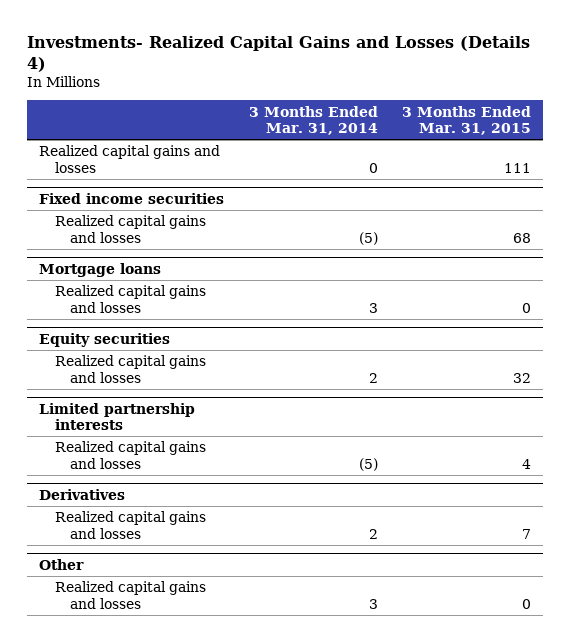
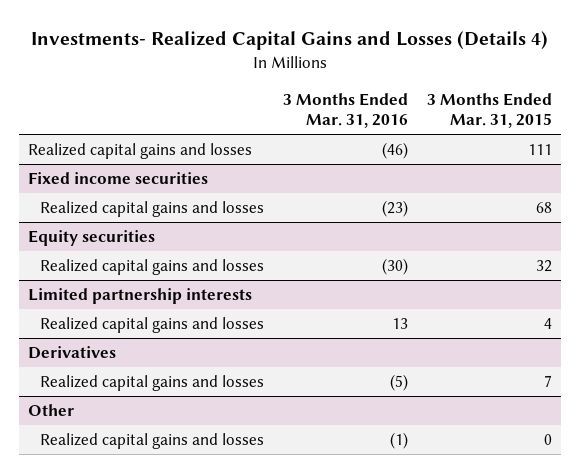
[248,105,378,135] 3 Months Ended Mar. 31, 2014 -> none
none -> [282,92,408,129] 3 Months Ended Mar. 31, 2016
[39,262,162,277] Mortgage loans -> none
[54,285,206,313] Realized capital gains and losses -> none

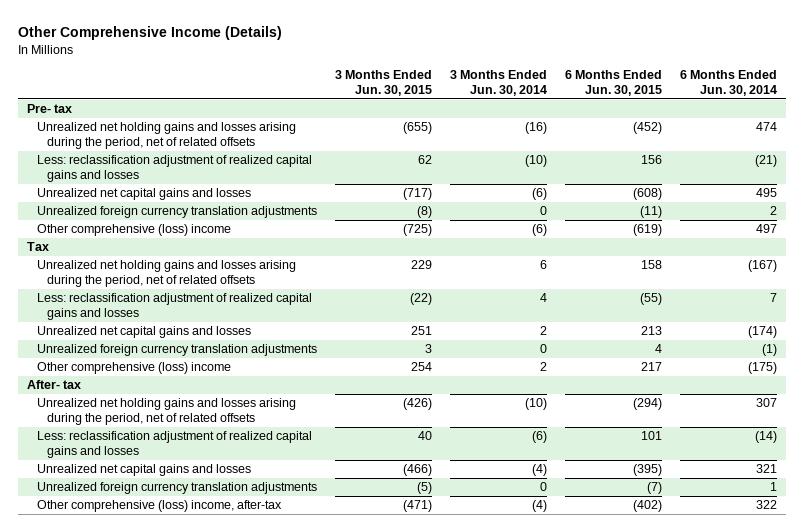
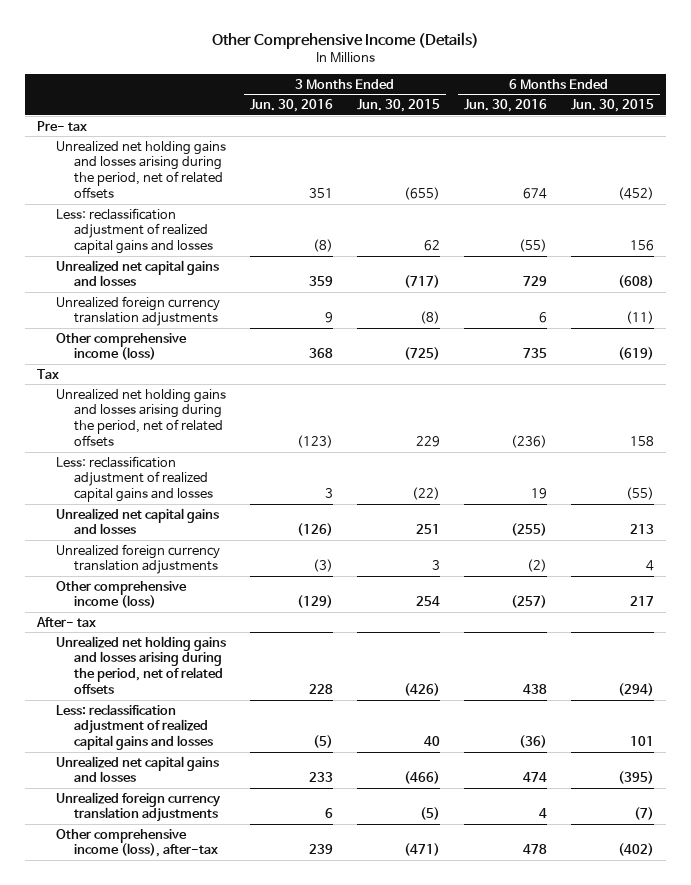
[449,70,547,97] 3 Months Ended Jun. 30, 2014 -> none
[679,70,777,97] 6 Months Ended Jun. 30, 2014 -> none
none -> [249,99,333,113] Jun. 30, 2016
none -> [463,99,547,113] Jun. 30, 2016
[36,224,231,237] Other comprehensive (loss) income -> [55,332,187,361] Other comprehensive income (loss)
[36,362,231,375] Other comprehensive (loss) income -> [55,580,187,609] Other comprehensive income (loss)
[36,500,282,513] Other comprehensive (loss) income, after-tax -> [55,828,219,858] Other comprehensive income (loss), after-tax

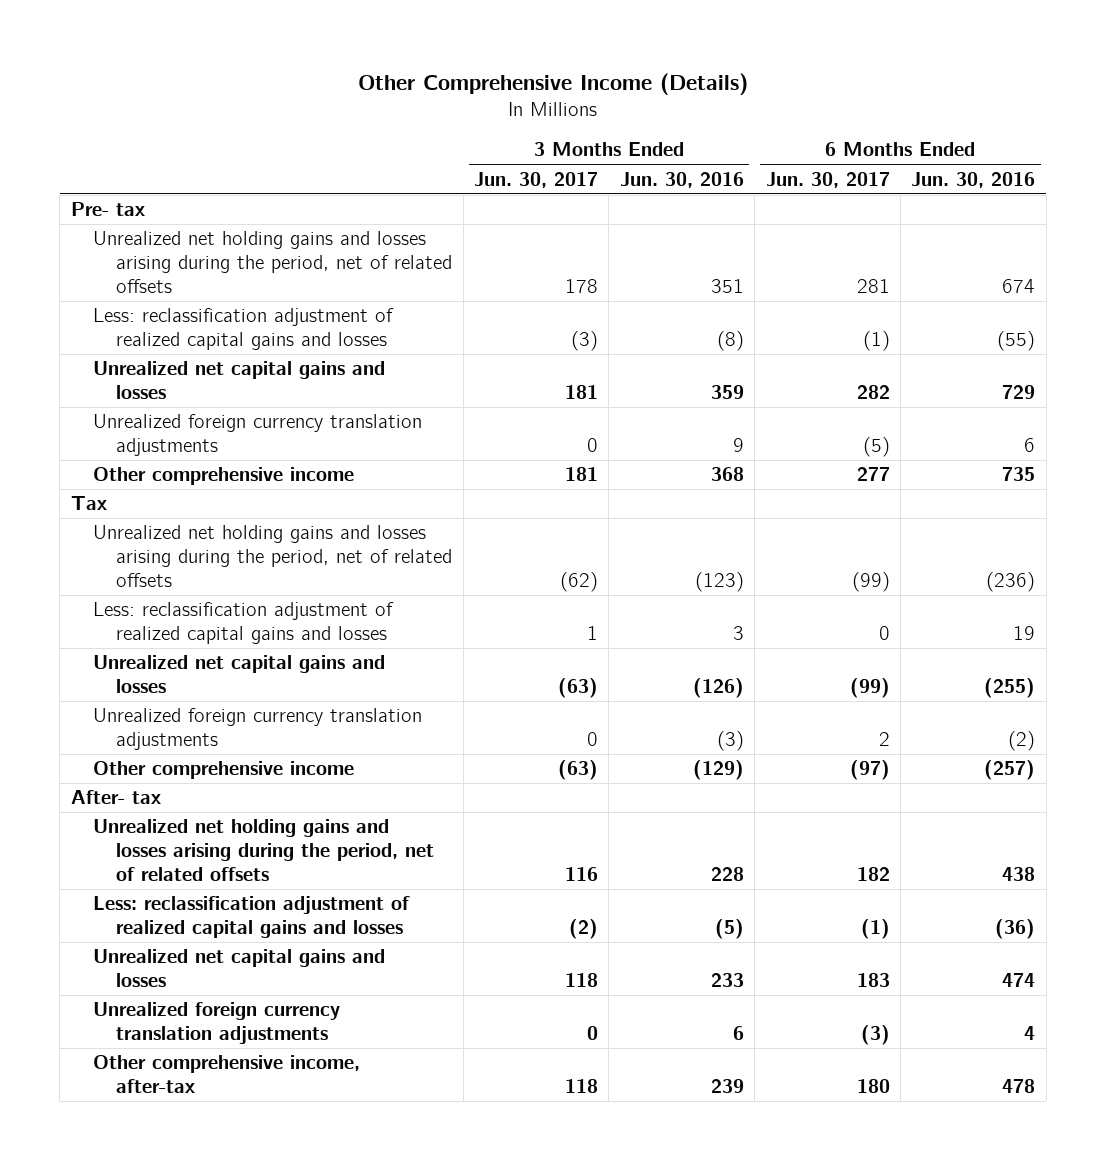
[356,99,440,113] Jun. 30, 2015 -> none
[570,99,654,113] Jun. 30, 2015 -> none
none -> [474,171,599,188] Jun. 30, 2017
none -> [765,171,890,188] Jun. 30, 2017
[55,332,187,361] Other comprehensive income (loss) -> [93,467,355,486] Other comprehensive income
[55,580,187,609] Other comprehensive income (loss) -> [93,761,355,780] Other comprehensive income
[55,828,219,858] Other comprehensive income (loss), after-tax -> [93,1055,361,1094] Other comprehensive income, after-tax

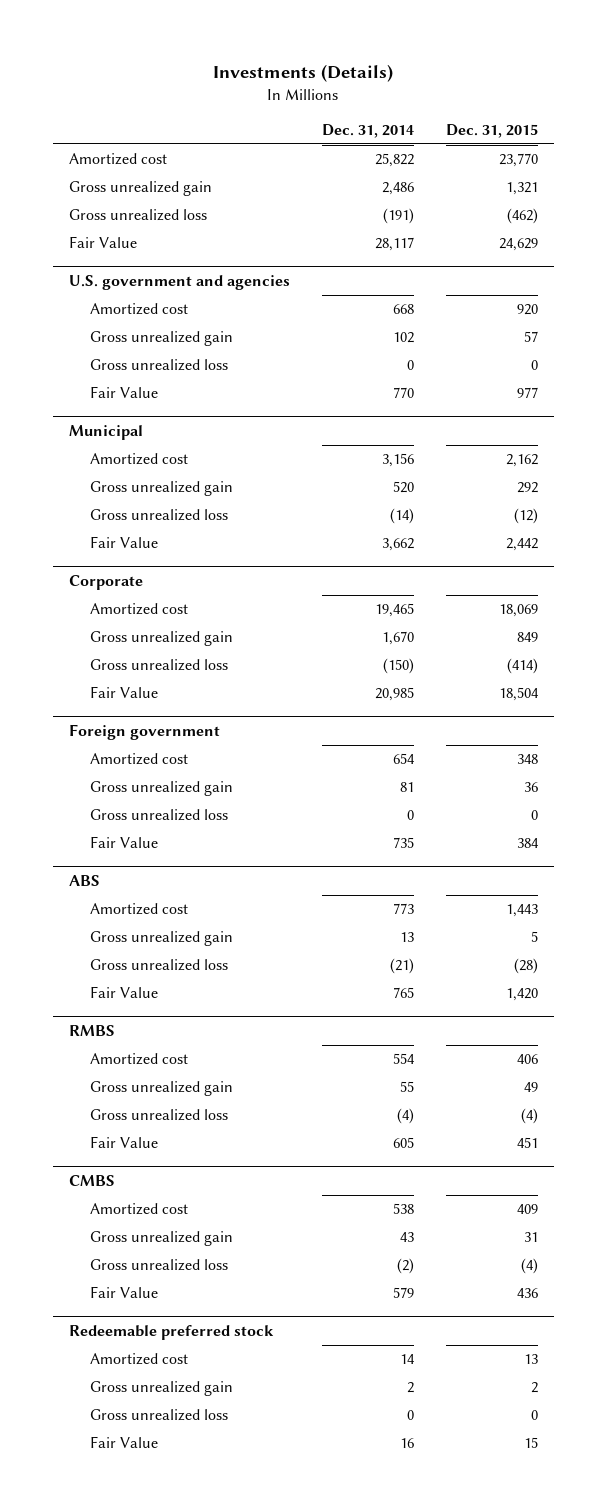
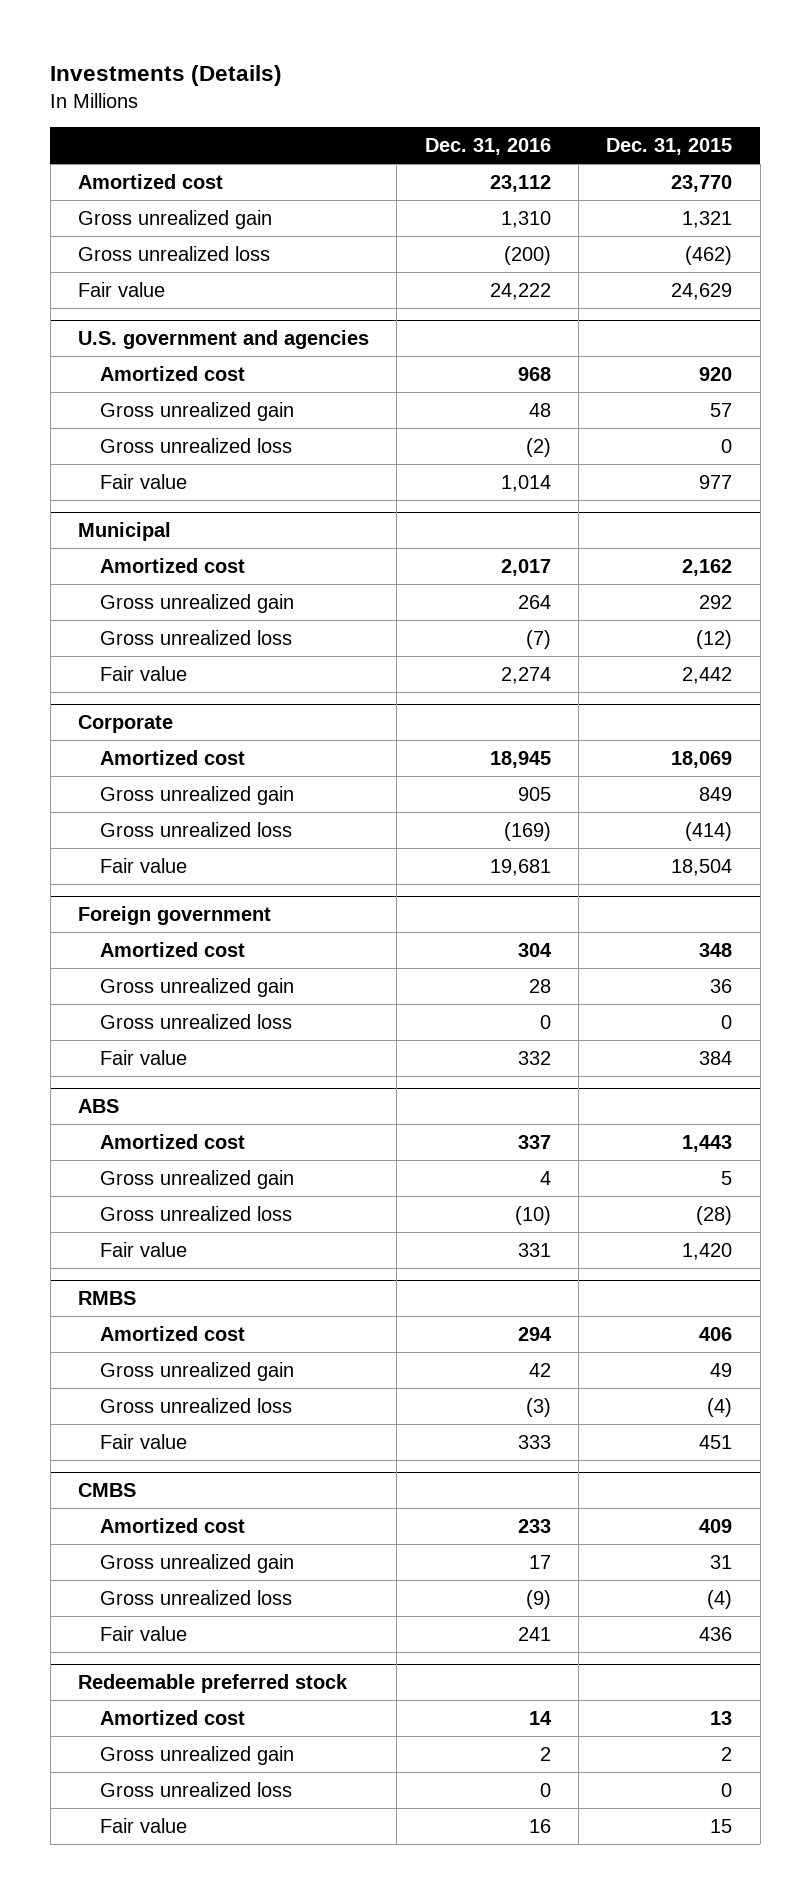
[321,123,414,138] Dec. 31, 2014 -> none
none -> [424,138,551,156] Dec. 31, 2016
[68,236,137,249] Fair Value -> [78,281,166,297] Fair value
[89,386,158,399] Fair Value -> [100,473,188,489] Fair value
[89,536,158,549] Fair Value -> [100,665,188,681] Fair value
[89,686,158,699] Fair Value -> [100,857,188,873] Fair value
[89,836,158,849] Fair Value -> [100,1049,188,1065] Fair value
[89,986,158,999] Fair Value -> [100,1241,188,1257] Fair value
[89,1136,158,1149] Fair Value -> [100,1433,188,1449] Fair value
[89,1286,158,1299] Fair Value -> [100,1625,188,1641] Fair value
[89,1436,158,1449] Fair Value -> [100,1817,188,1833] Fair value

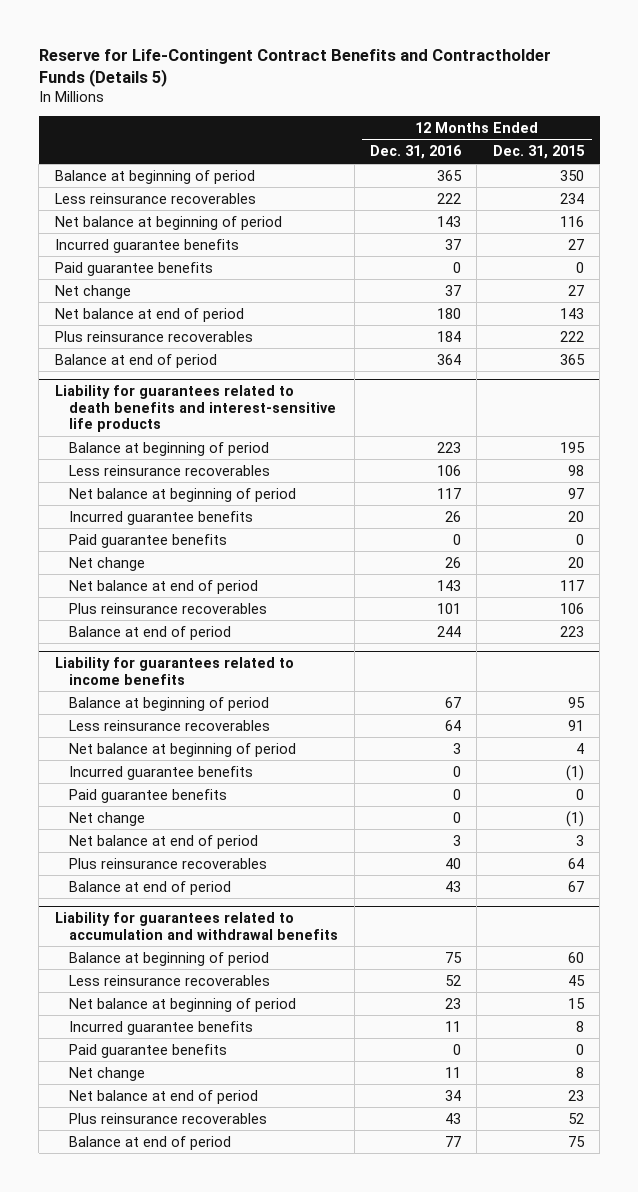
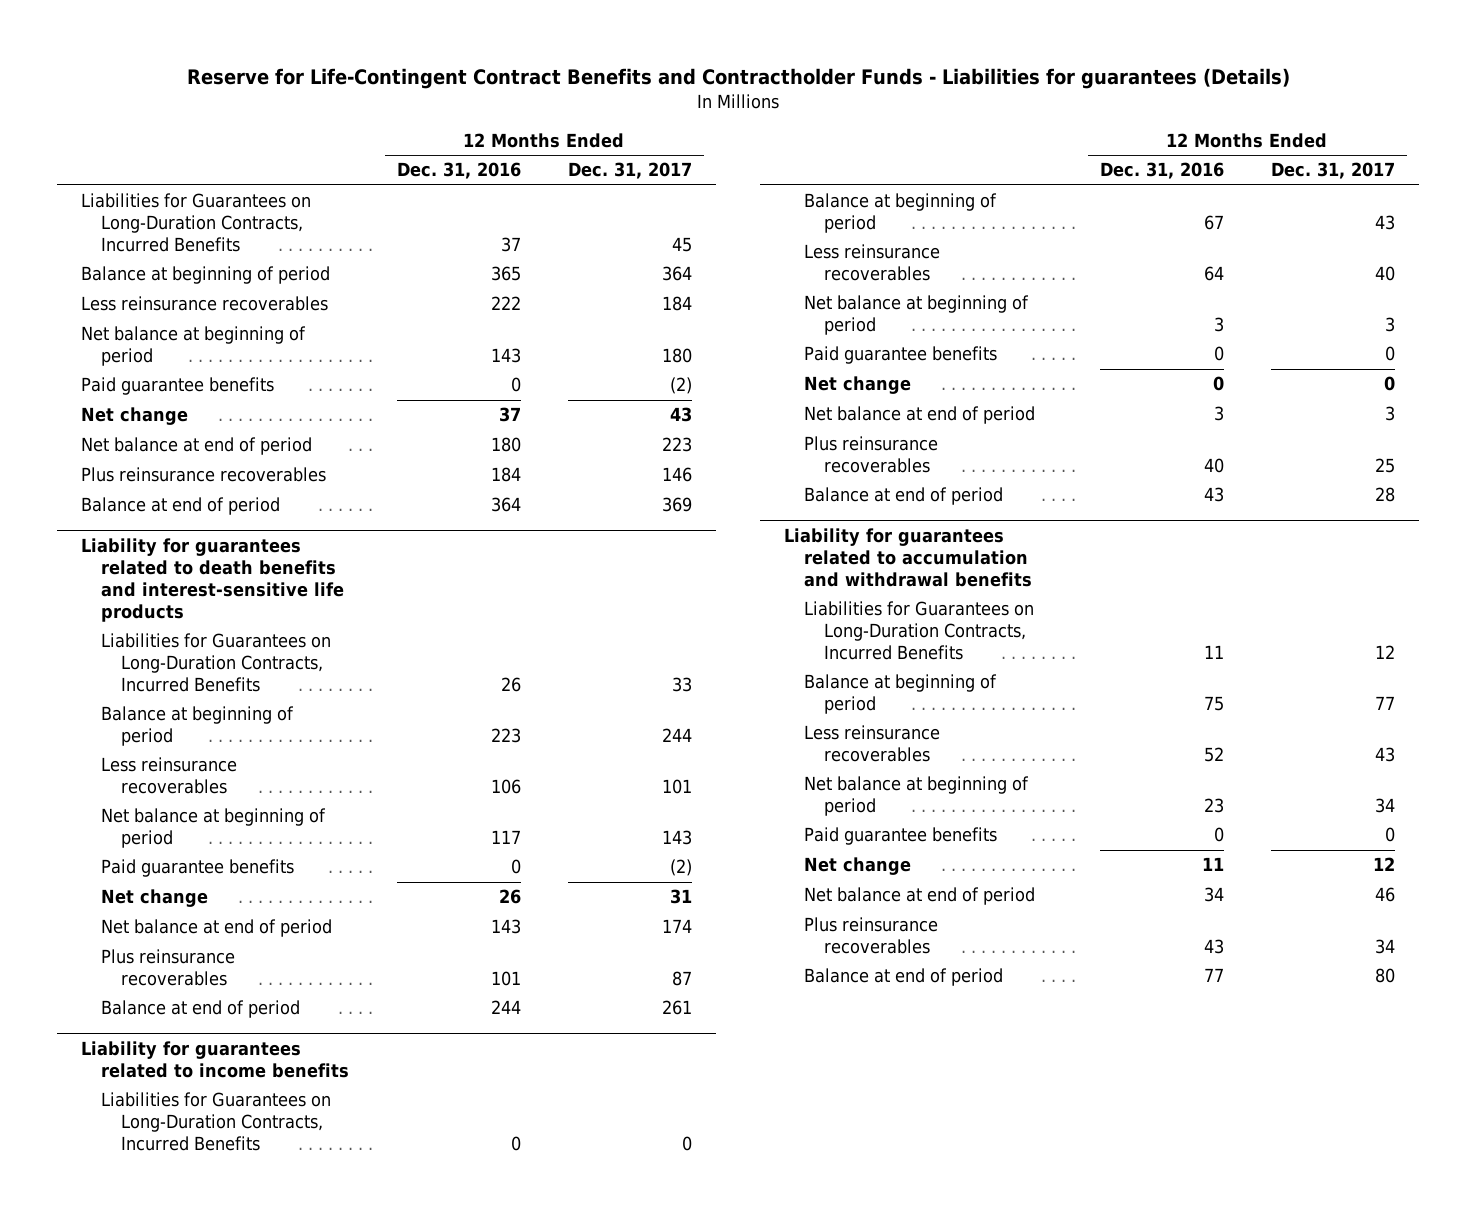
[38,48,551,87] Reserve for Life-Contingent Contract Benefits and Contractholder Funds (Details 5) -> [187,68,1291,90] Reserve for Life-Contingent Contract Benefits and Contractholder Funds - Liabilities for guarantees (Details)
[492,145,585,160] Dec. 31, 2015 -> none
none -> [568,162,693,180] Dec. 31, 2017
none -> [81,193,312,253] Liabilities for Guarantees on Long-Duration Contracts, Incurred Benefits
[54,238,239,253] Incurred guarantee benefits -> none
none -> [100,633,331,693] Liabilities for Guarantees on Long-Duration Contracts, Incurred Benefits
[69,510,254,525] Incurred guarantee benefits -> none
none -> [100,1092,331,1152] Liabilities for Guarantees on Long-Duration Contracts, Incurred Benefits
[69,765,254,780] Incurred guarantee benefits -> none
none -> [803,601,1034,661] Liabilities for Guarantees on Long-Duration Contracts, Incurred Benefits
[69,1020,254,1035] Incurred guarantee benefits -> none

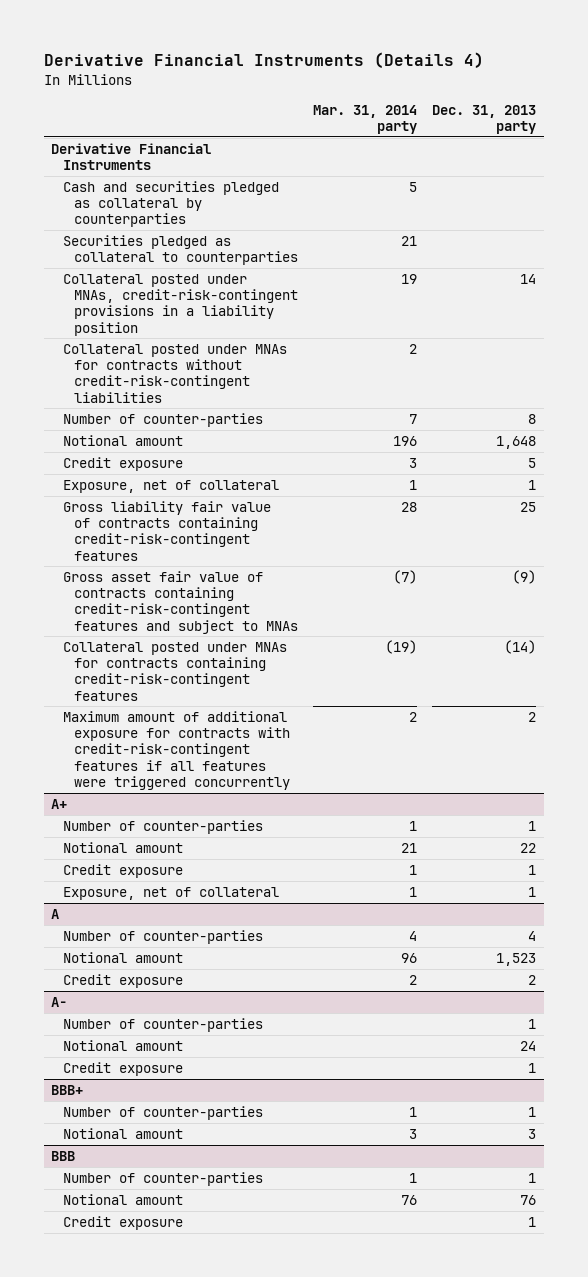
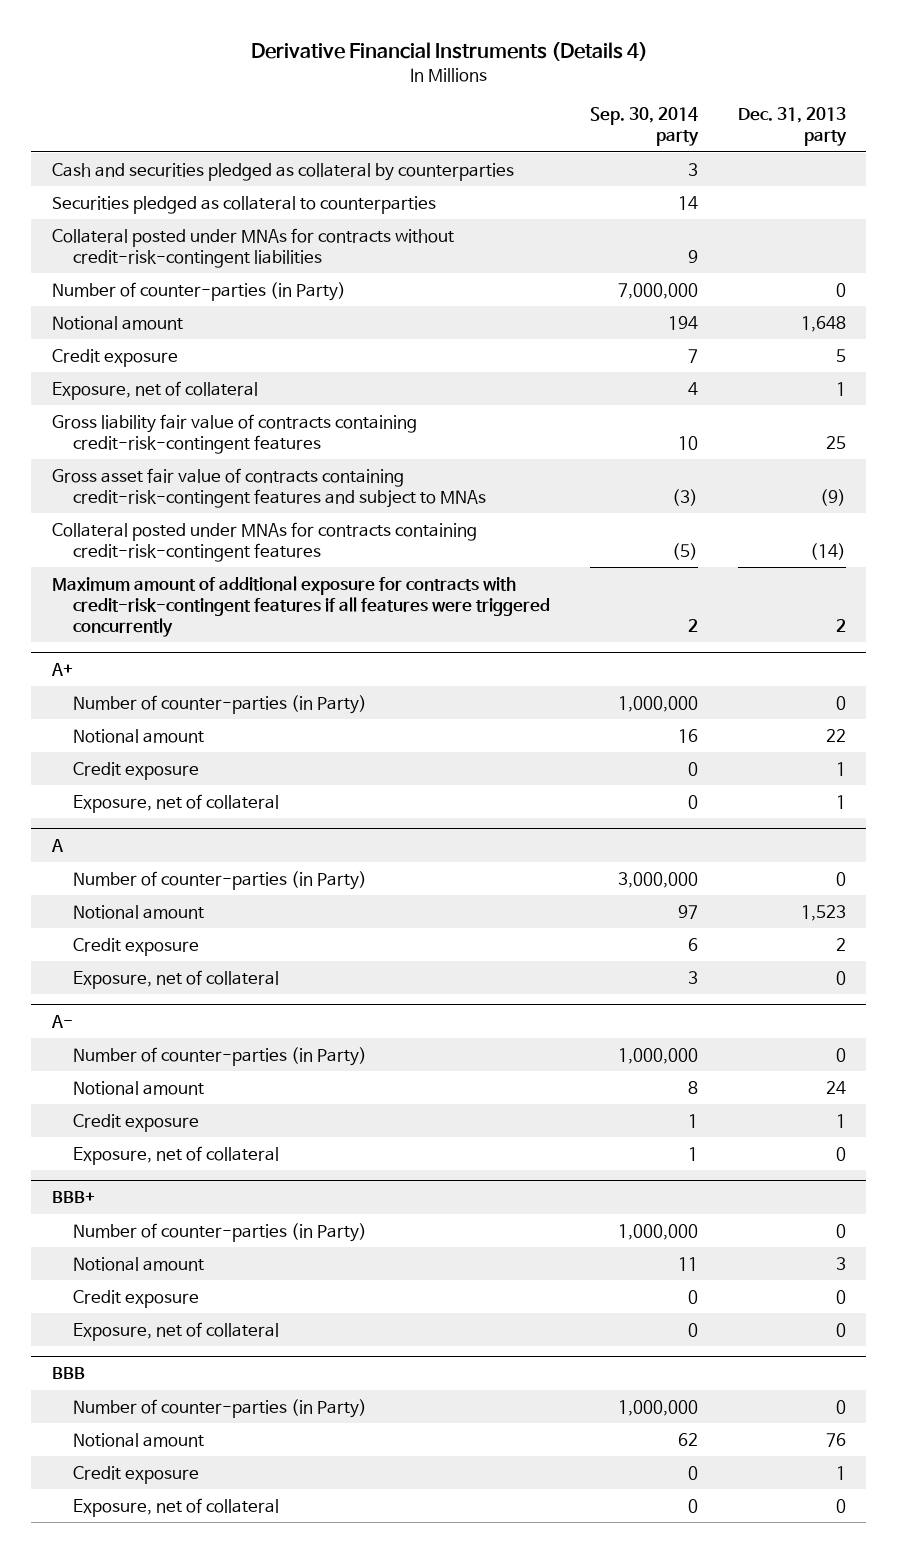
[313,104,418,135] Mar. 31, 2014 party -> none
none -> [590,107,700,147] Sep. 30, 2014 party
[51,142,212,171] Derivative Financial Instruments -> none
[62,273,299,336] Collateral posted under MNAs, credit-risk-contingent provisions in a liability position -> none
[62,412,263,427] Number of counter-parties -> [51,281,346,301] Number of counter-parties (in Party)
[528,413,537,424] 8 -> [836,282,847,297] 0
[62,819,263,834] Number of counter-parties -> [72,694,367,714] Number of counter-parties (in Party)
[528,820,537,831] 1 -> [836,695,847,710] 0
[62,929,263,944] Number of counter-parties -> [72,870,367,890] Number of counter-parties (in Party)
[528,930,537,941] 4 -> [836,871,847,886] 0
none -> [72,969,279,989] Exposure, net of collateral
[62,1017,263,1032] Number of counter-parties -> [72,1046,367,1066] Number of counter-parties (in Party)
[528,1018,537,1029] 1 -> [836,1047,847,1062] 0
none -> [72,1145,279,1165] Exposure, net of collateral
[62,1105,263,1120] Number of counter-parties -> [72,1222,367,1242] Number of counter-parties (in Party)
[528,1106,537,1117] 1 -> [836,1223,847,1238] 0
none -> [72,1289,199,1308] Credit exposure
none -> [72,1321,279,1341] Exposure, net of collateral
[62,1171,263,1186] Number of counter-parties -> [72,1398,367,1418] Number of counter-parties (in Party)
[528,1172,537,1183] 1 -> [836,1399,847,1414] 0
none -> [72,1497,279,1517] Exposure, net of collateral

